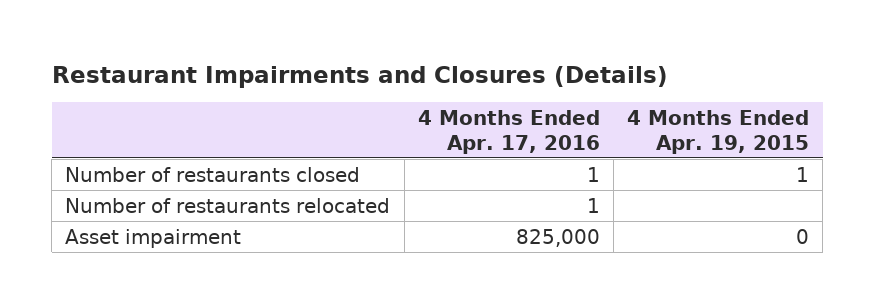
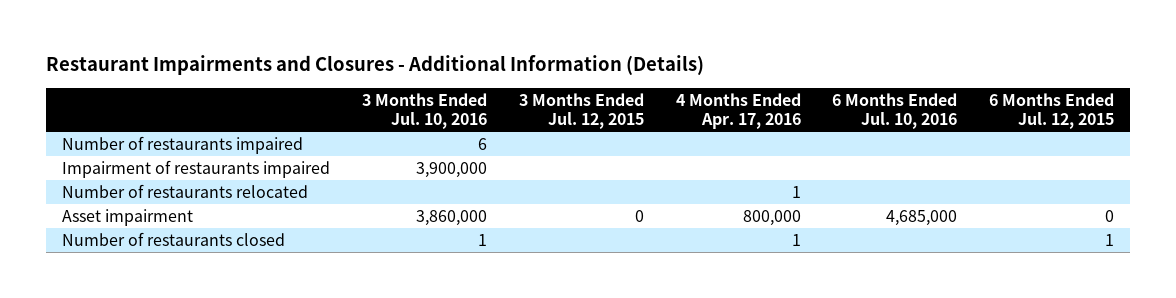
[51,65,668,88] Restaurant Impairments and Closures (Details) -> [46,55,705,76] Restaurant Impairments and Closures - Additional Information (Details)
[627,109,810,154] 4 Months Ended Apr. 19, 2015 -> none
none -> [361,92,487,129] 3 Months Ended Jul. 10, 2016
none -> [518,92,644,129] 3 Months Ended Jul. 12, 2015
none -> [832,92,958,129] 6 Months Ended Jul. 10, 2016
none -> [989,92,1115,129] 6 Months Ended Jul. 12, 2015
none -> [62,136,304,155] Number of restaurants impaired
none -> [62,160,331,179] Impairment of restaurants impaired
[515,228,600,247] 825,000 -> [742,210,801,227] 800,000
[65,166,361,182] Number of restaurants closed -> [62,232,286,247] Number of restaurants closed

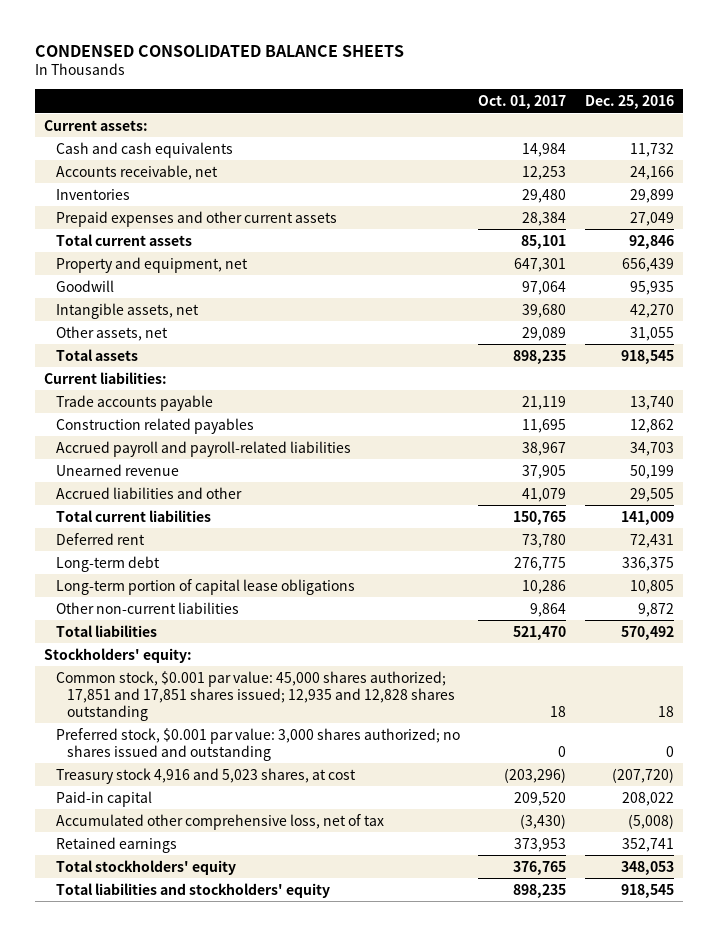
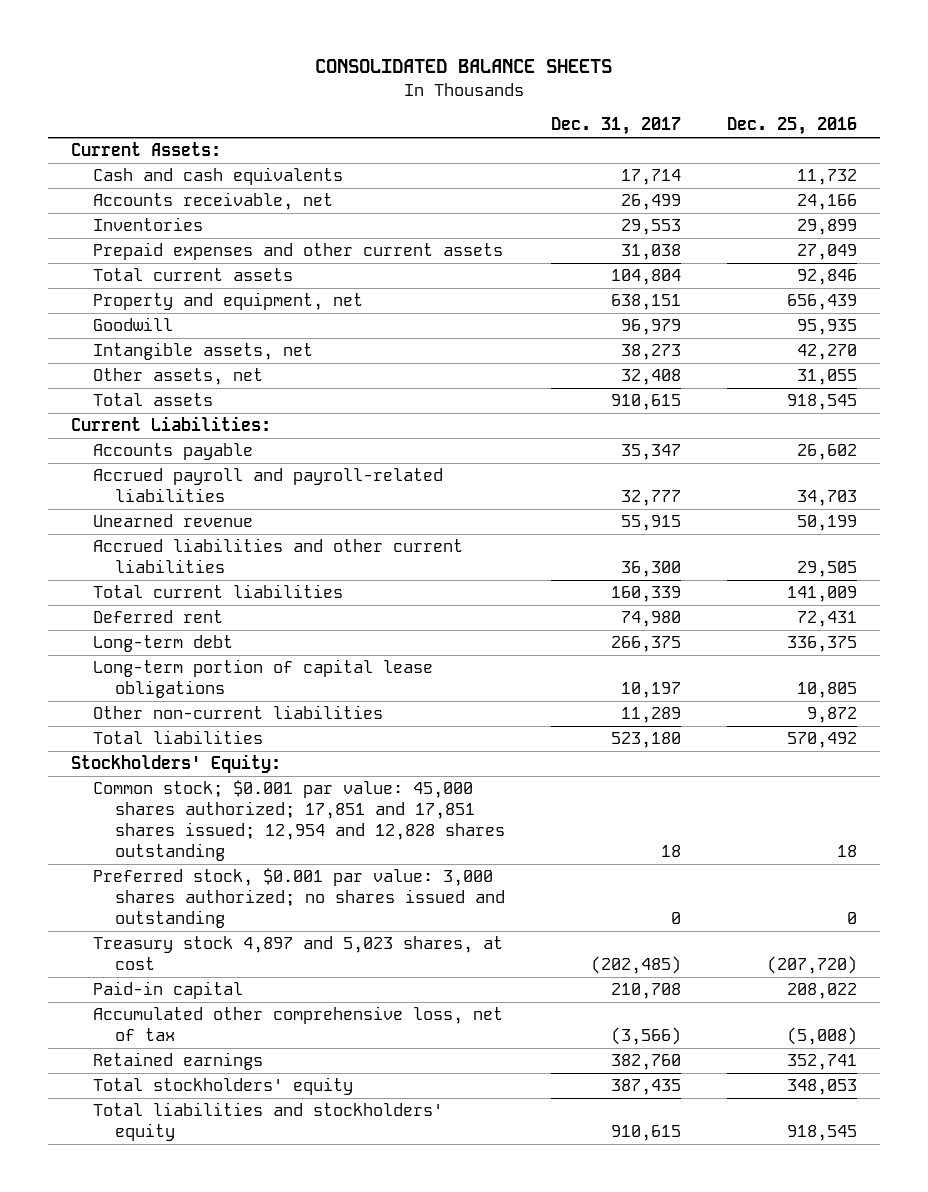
[34,44,404,57] CONDENSED CONSOLIDATED BALANCE SHEETS -> [314,59,612,74] CONSOLIDATED BALANCE SHEETS
[478,95,567,110] Oct. 01, 2017 -> none
none -> [550,117,681,136] Dec. 31, 2017
[43,119,148,131] Current assets: -> [70,142,221,157] Current Assets:
[55,417,254,434] Construction related payables -> none
[43,371,167,384] Current liabilities: -> [70,416,271,432] Current Liabilities:
[55,394,213,411] Trade accounts payable -> [92,443,253,461] Accounts payable
[629,395,674,410] 13,740 -> [796,444,857,461] 26,602
[55,486,242,499] Accrued liabilities and other -> [92,538,463,574] Accrued liabilities and other current liabilities
[43,647,192,663] Stockholders' equity: -> [70,754,281,774] Stockholders' Equity:
[55,670,456,721] Common stock, $0.001 par value: 45,000 shares authorized; 17,851 and 17,851 shares issued; 12,935 and 12,828 shares outstanding -> [92,780,505,862] Common stock; $0.001 par value: 45,000 shares authorized; 17,851 and 17,851 shares issued; 12,954 and 12,828 shares outstanding
[55,767,356,784] Treasury stock 4,916 and 5,023 shares, at cost -> [92,936,503,971] Treasury stock 4,897 and 5,023 shares, at cost

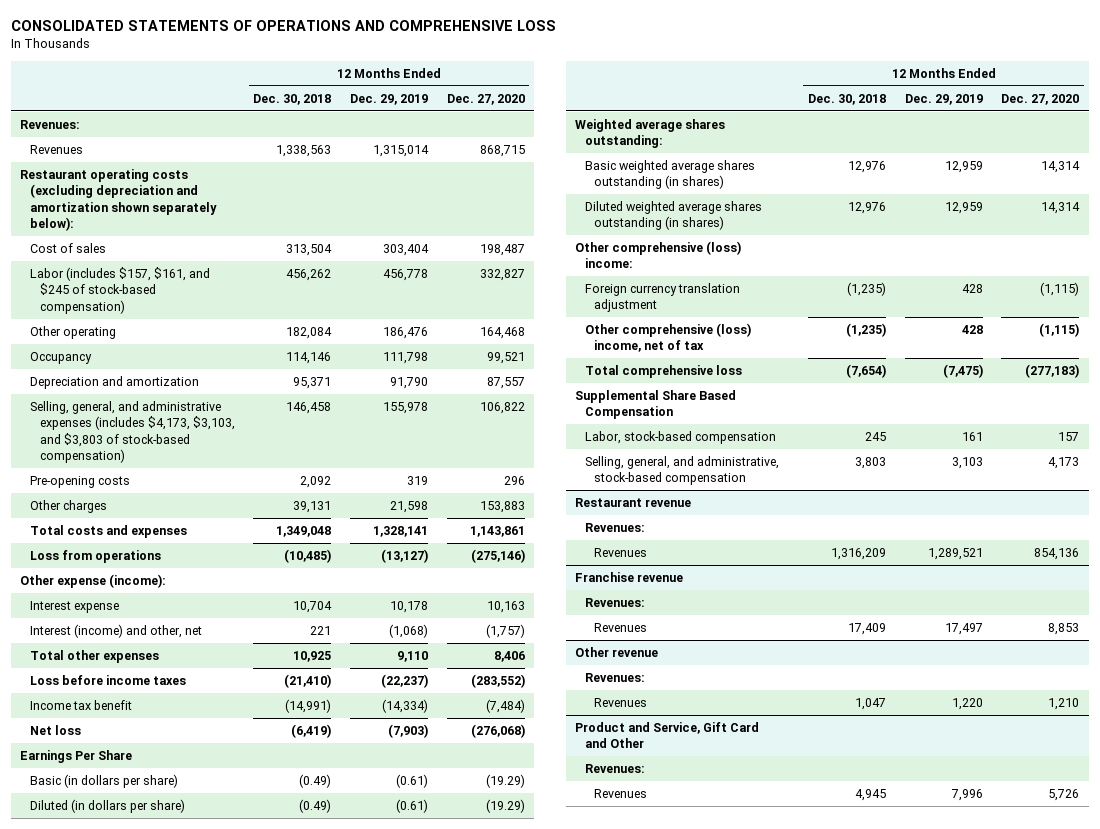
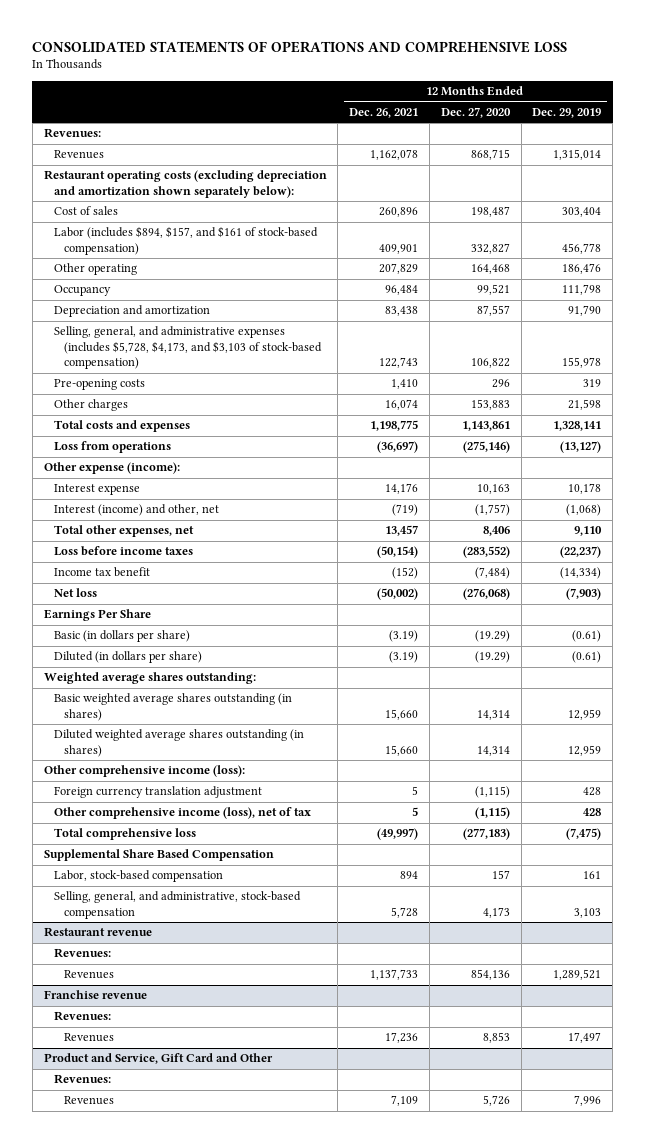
[253,93,332,105] Dec. 30, 2018 -> none
none -> [349,107,419,118] Dec. 26, 2021
[29,266,210,314] Labor (includes $157, $161, and $245 of stock-based compensation) -> [53,226,318,255] Labor (includes $894, $157, and $161 of stock-based compensation)
[29,400,235,464] Selling, general, and administrative expenses (includes $4,173, $3,103, and $3,803 of stock-based compensation) -> [53,326,322,370] Selling, general, and administrative expenses (includes $5,728, $4,173, and $3,103 of stock-based compensation)
[29,649,159,663] Total other expenses -> [53,525,194,538] Total other expenses, net
[575,240,742,269] Other comprehensive (loss) income: -> [43,765,245,778] Other comprehensive income (loss):
[584,322,751,353] Other comprehensive (loss) income, net of tax -> [53,807,311,820] Other comprehensive income (loss), net of tax
[575,646,659,657] Other revenue -> none
[584,672,645,682] Revenues: -> none
[594,697,648,707] Revenues -> none

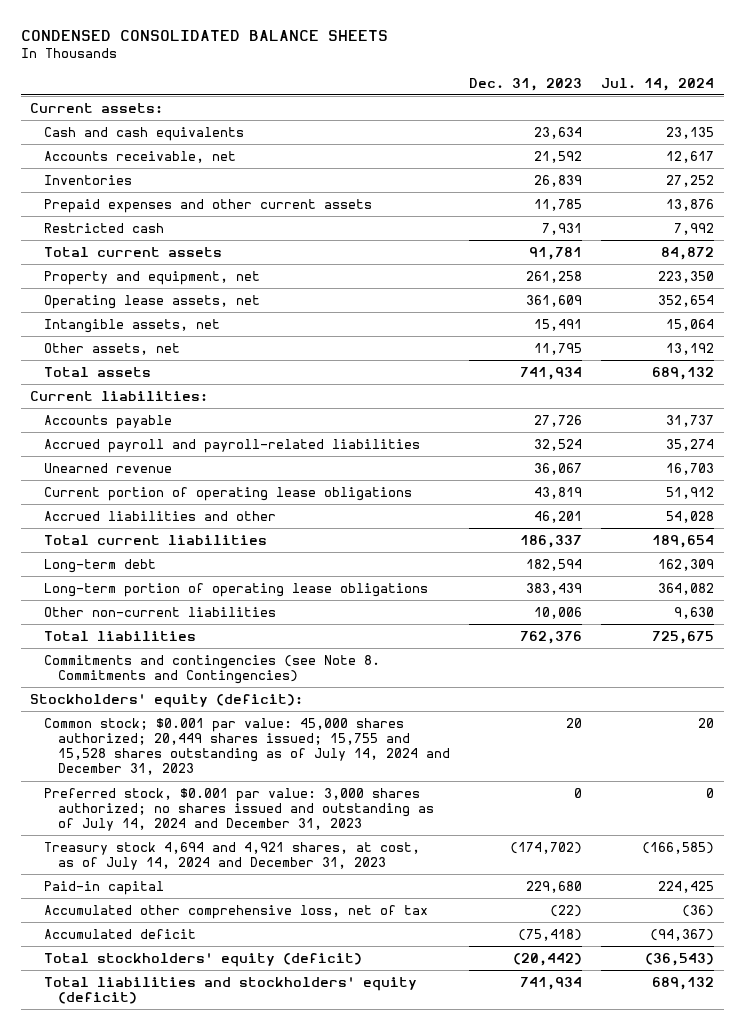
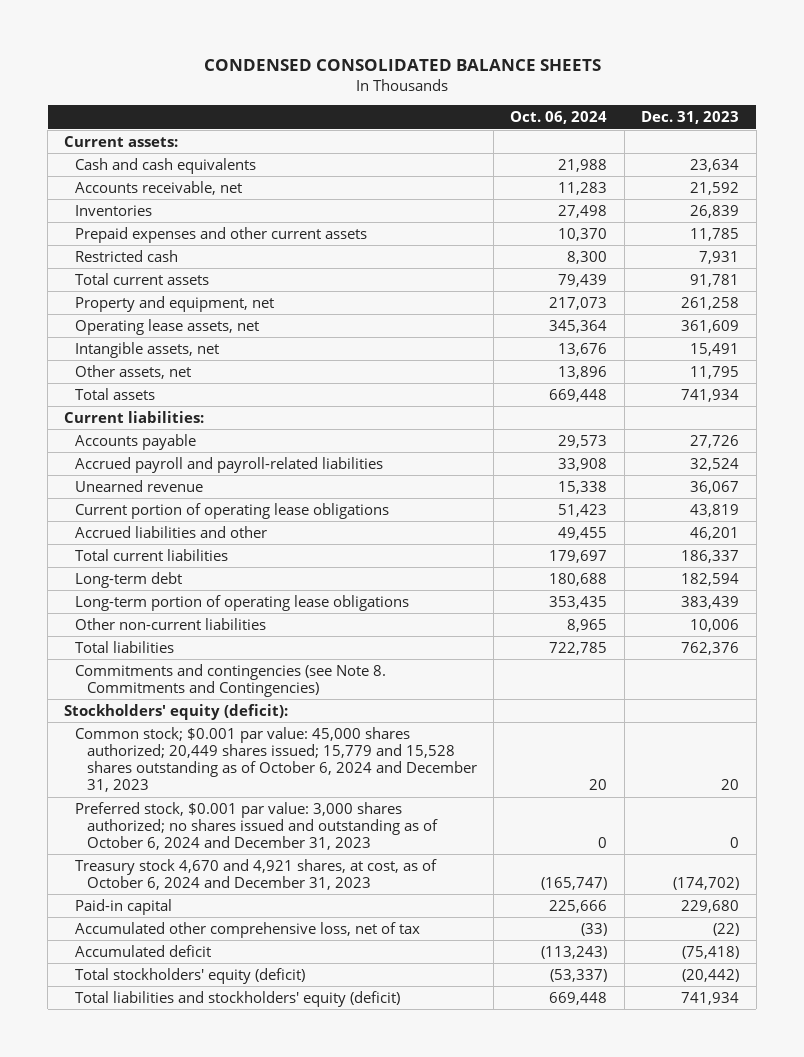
[600,77,714,91] Jul. 14, 2024 -> none
none -> [510,111,608,125] Oct. 06, 2024
[43,717,450,776] Common stock; $0.001 par value: 45,000 shares authorized; 20,449 shares issued; 15,755 and 15,528 shares outstanding as of July 14, 2024 and December 31, 2023 -> [75,726,477,793] Common stock; $0.001 par value: 45,000 shares authorized; 20,449 shares issued; 15,779 and 15,528 shares outstanding as of October 6, 2024 and December 31, 2023
[43,787,434,832] Preferred stock, $0.001 par value: 3,000 shares authorized; no shares issued and outstanding as of July 14, 2024 and December 31, 2023 -> [75,801,438,851] Preferred stock, $0.001 par value: 3,000 shares authorized; no shares issued and outstanding as of October 6, 2024 and December 31, 2023
[43,841,420,871] Treasury stock 4,694 and 4,921 shares, at cost, as of July 14, 2024 and December 31, 2023 -> [75,858,438,891] Treasury stock 4,670 and 4,921 shares, at cost, as of October 6, 2024 and December 31, 2023

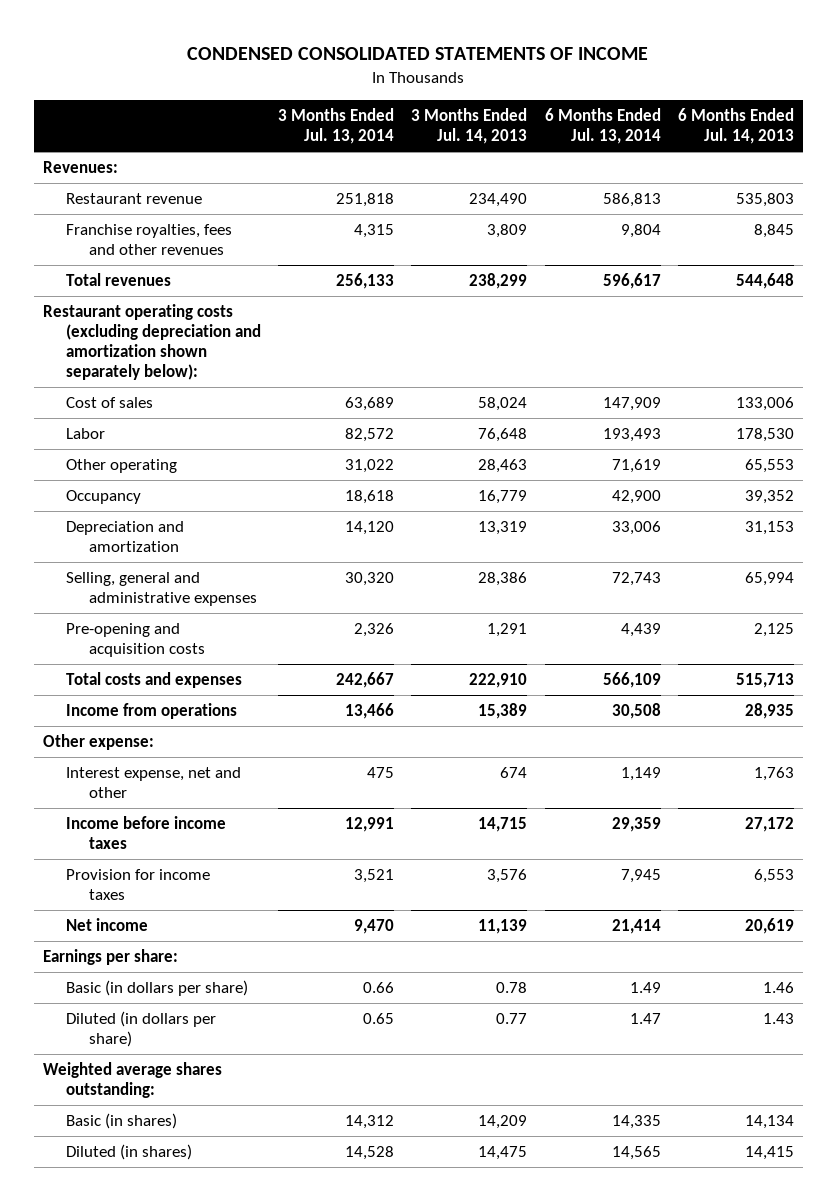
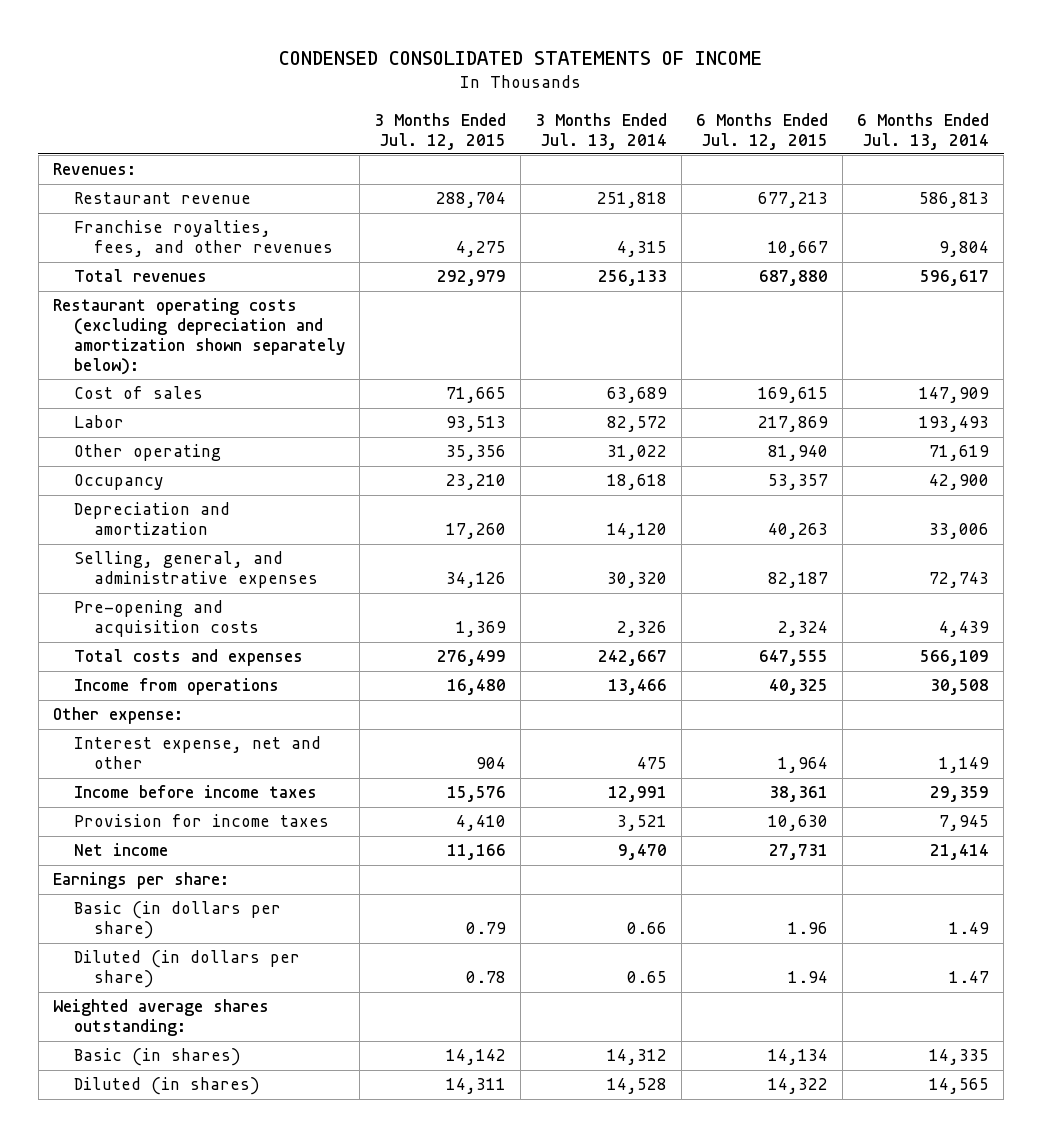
[411,108,528,145] 3 Months Ended Jul. 14, 2013 -> none
[677,108,794,145] 6 Months Ended Jul. 14, 2013 -> none
none -> [374,112,507,150] 3 Months Ended Jul. 12, 2015
none -> [696,112,829,150] 6 Months Ended Jul. 12, 2015
[66,224,233,256] Franchise royalties, fees and other revenues -> [73,220,334,258] Franchise royalties, fees, and other revenues
[66,572,258,607] Selling, general and administrative expenses -> [73,551,319,589] Selling, general, and administrative expenses

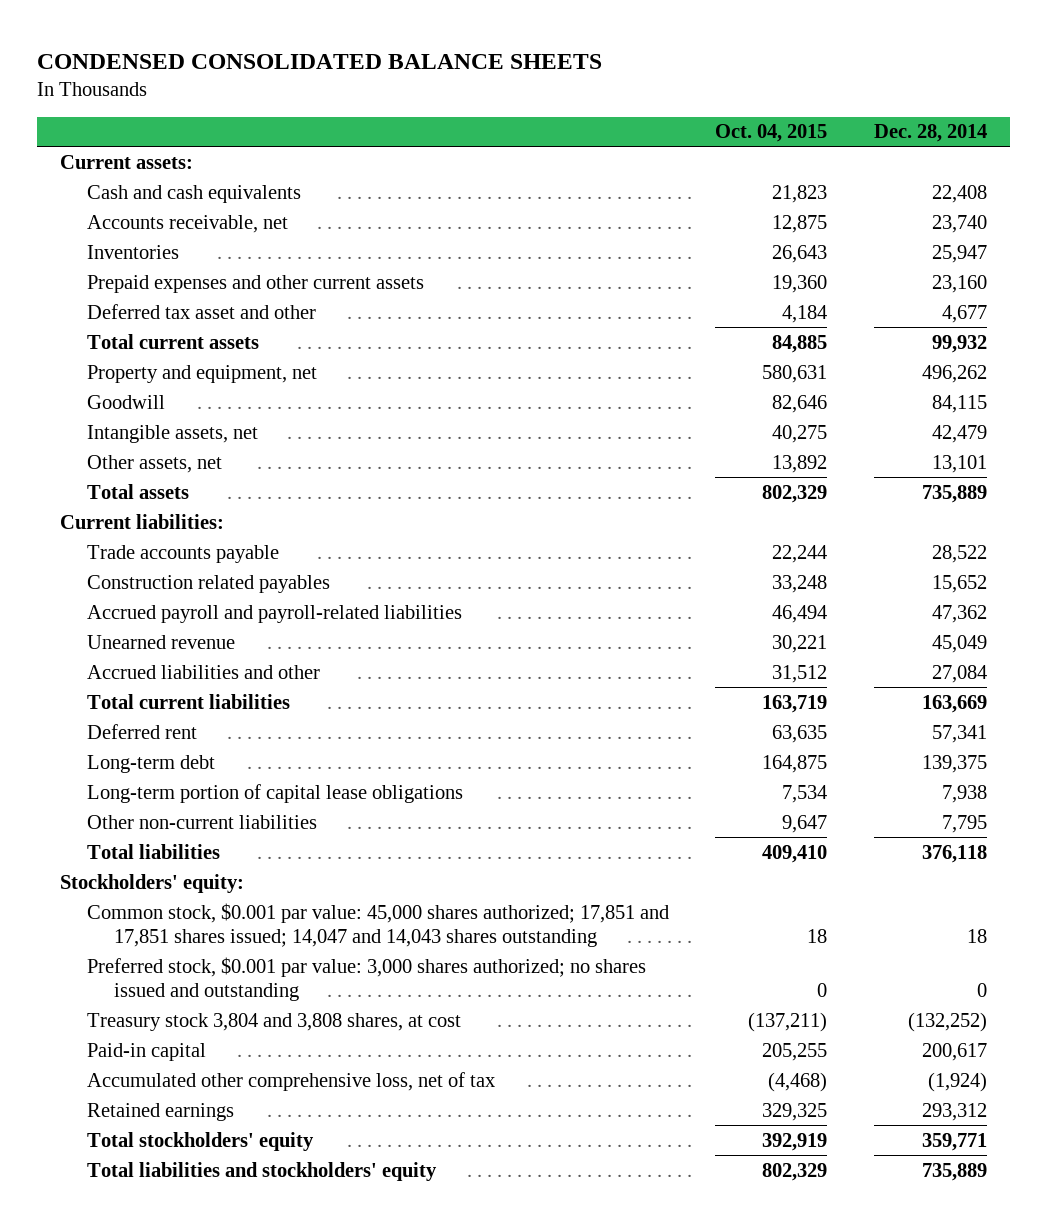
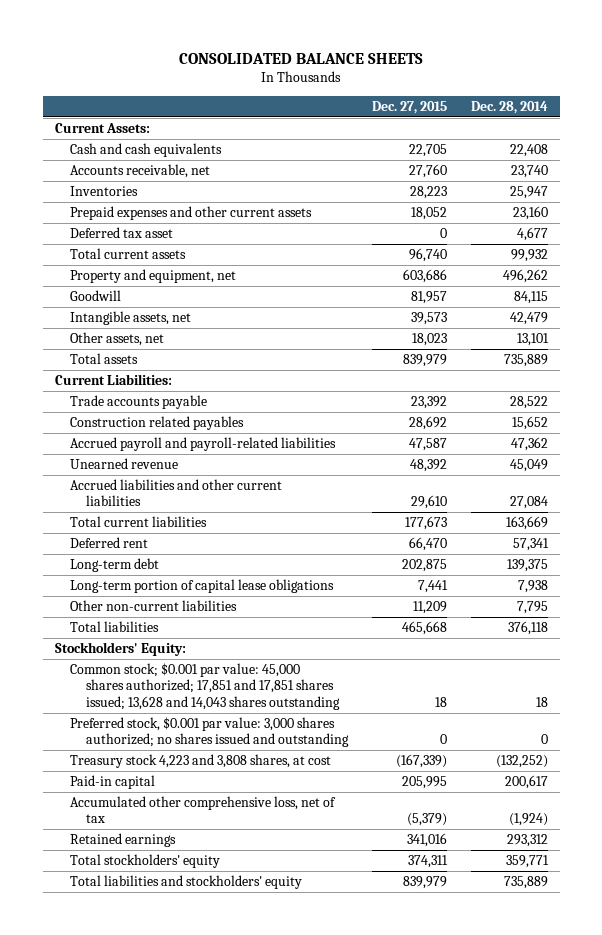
[37,53,603,69] CONDENSED CONSOLIDATED BALANCE SHEETS -> [179,52,424,64] CONSOLIDATED BALANCE SHEETS
[715,124,828,143] Oct. 04, 2015 -> none
none -> [371,101,447,115] Dec. 27, 2015
[60,154,194,169] Current assets: -> [54,123,150,134] Current Assets:
[87,303,317,319] Deferred tax asset and other -> [70,227,174,239] Deferred tax asset
[60,513,225,529] Current liabilities: -> [54,374,172,386] Current Liabilities:
[87,664,321,679] Accrued liabilities and other -> [70,479,283,507] Accrued liabilities and other current liabilities
[60,873,245,893] Stockholders' equity: -> [54,642,186,657] Stockholders' Equity:
[87,902,670,947] Common stock, $0.001 par value: 45,000 shares authorized; 17,851 and 17,851 shares issued; 14,047 and 14,043 shares outstanding -> [70,663,340,710] Common stock; $0.001 par value: 45,000 shares authorized; 17,851 and 17,851 shares issued; 13,628 and 14,043 shares outstanding
[87,1012,462,1031] Treasury stock 3,804 and 3,808 shares, at cost -> [70,754,332,769] Treasury stock 4,223 and 3,808 shares, at cost

